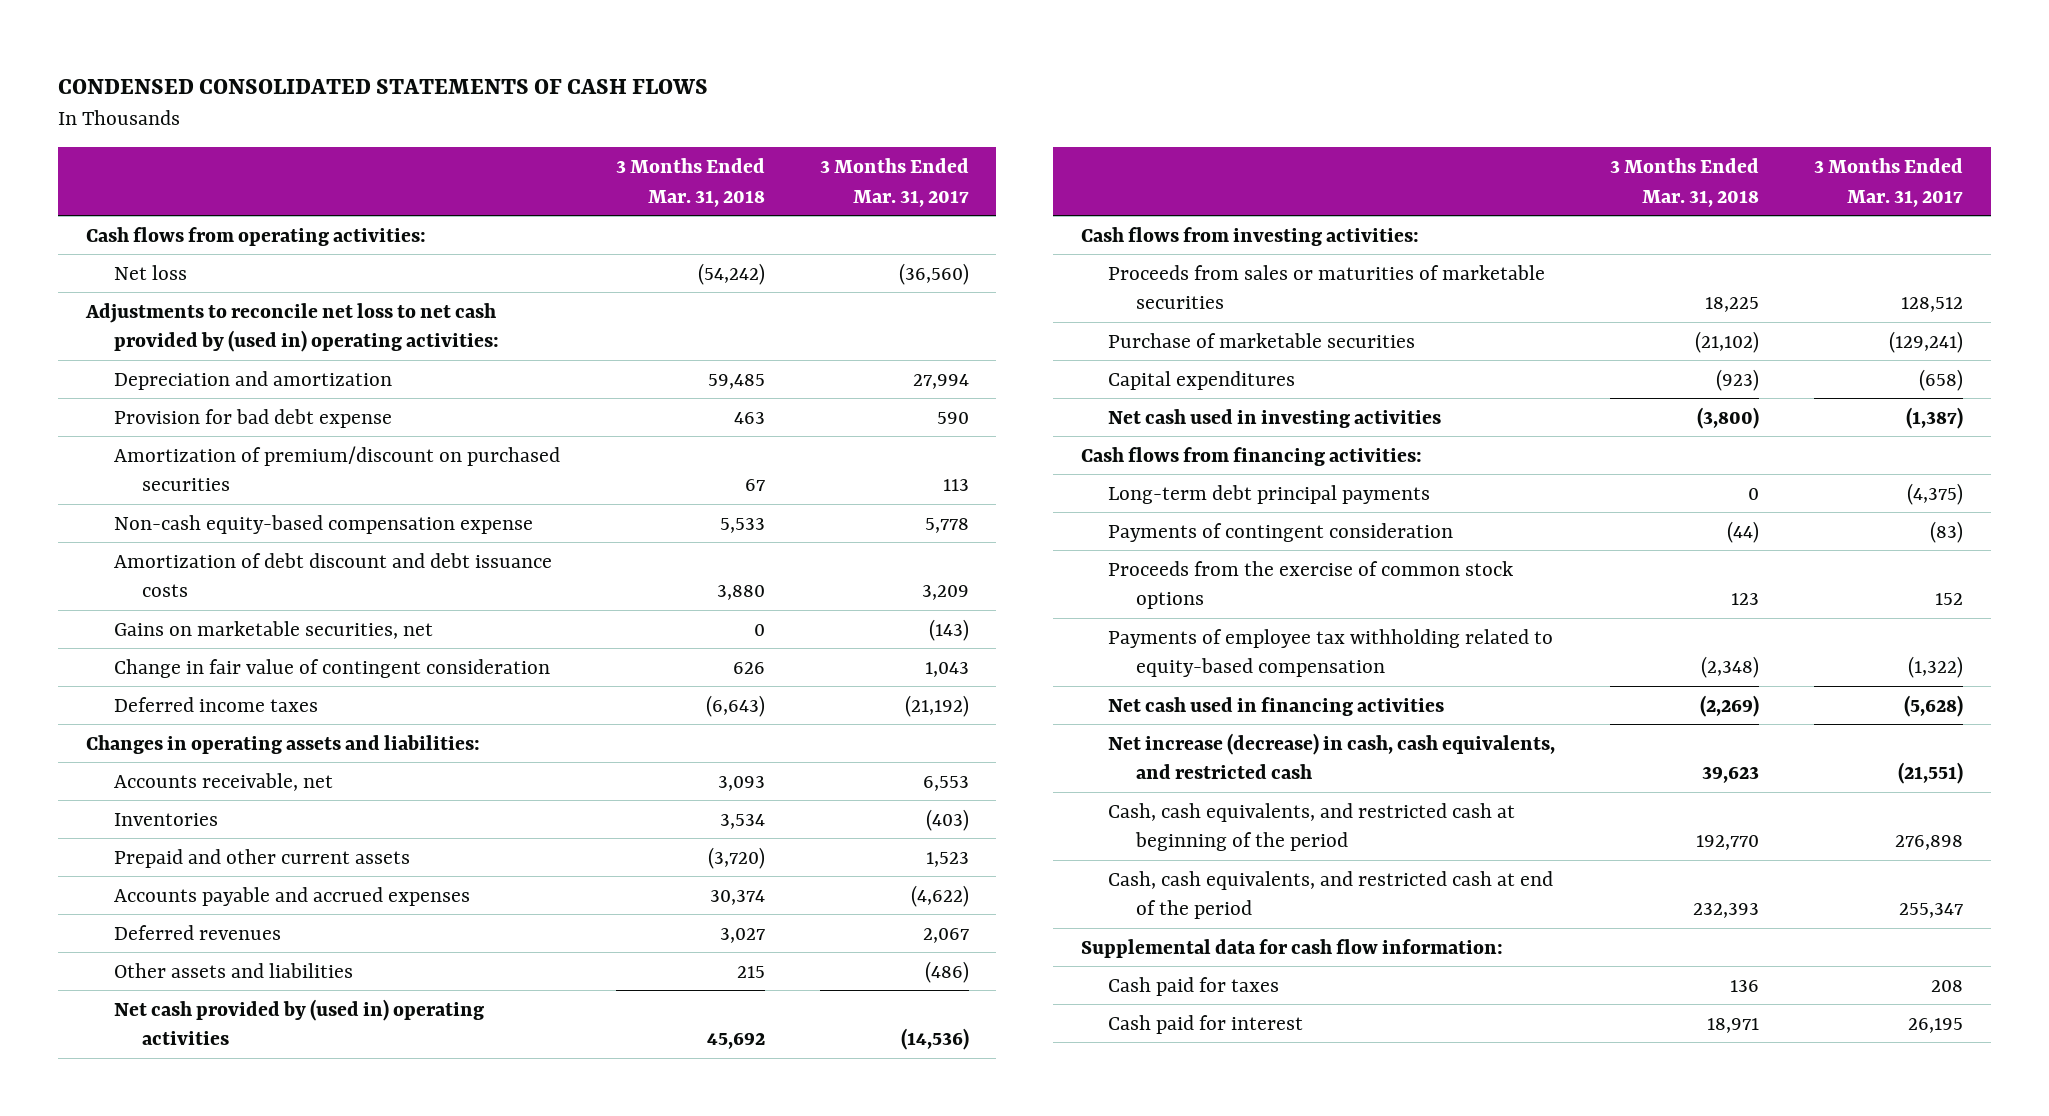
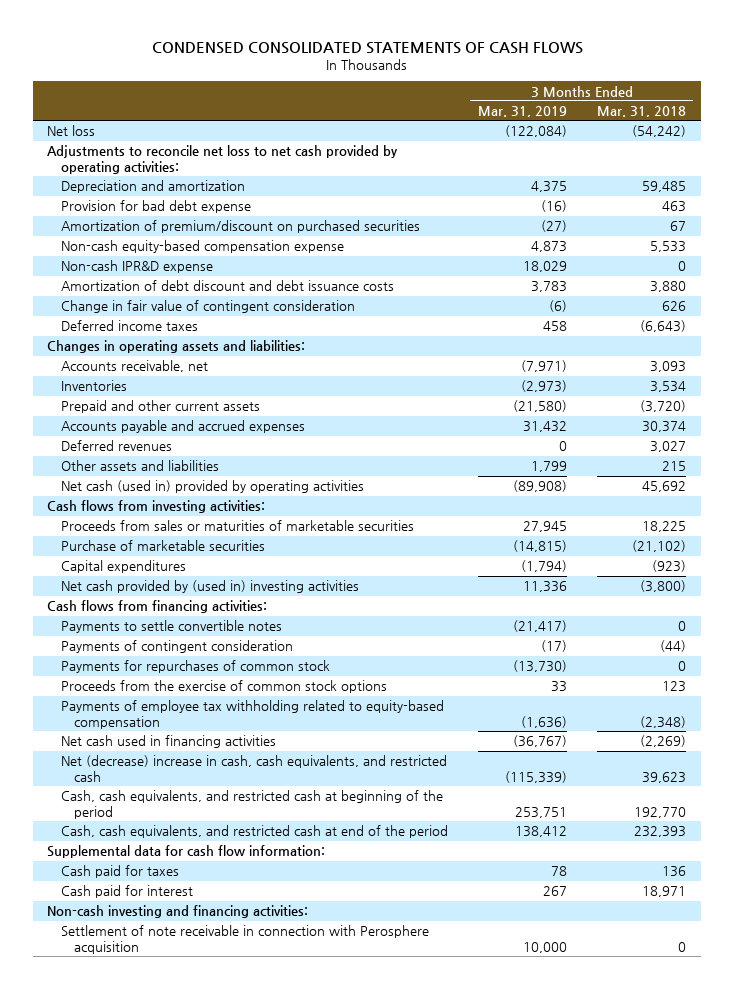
[819,157,969,207] 3 Months Ended Mar. 31, 2017 -> none
none -> [477,106,567,118] Mar. 31, 2019
[85,226,426,246] Cash flows from operating activities: -> none
[84,302,499,353] Adjustments to reconcile net loss to net cash provided by (used in) operating activities: -> [47,145,399,174] Adjustments to reconcile net loss to net cash provided by operating activities:
none -> [60,260,213,274] Non-cash IPR&D expense
[113,620,433,639] Gains on marketable securities, net -> none
[113,998,484,1046] Net cash provided by (used in) operating activities -> [60,480,364,494] Net cash (used in) provided by operating activities
[1108,408,1442,428] Net cash used in investing activities -> [60,580,359,594] Net cash provided by (used in) investing activities
[1108,484,1431,504] Long-term debt principal payments -> none
none -> [60,620,282,634] Payments to settle convertible notes
none -> [60,660,330,674] Payments for repurchases of common stock
[1108,732,1556,780] Net increase (decrease) in cash, cash equivalents, and restricted cash -> [60,755,447,782] Net (decrease) increase in cash, cash equivalents, and restricted cash
none -> [47,905,309,919] Non-cash investing and financing activities:
none -> [60,925,429,954] Settlement of note receivable in connection with Perosphere acquisition

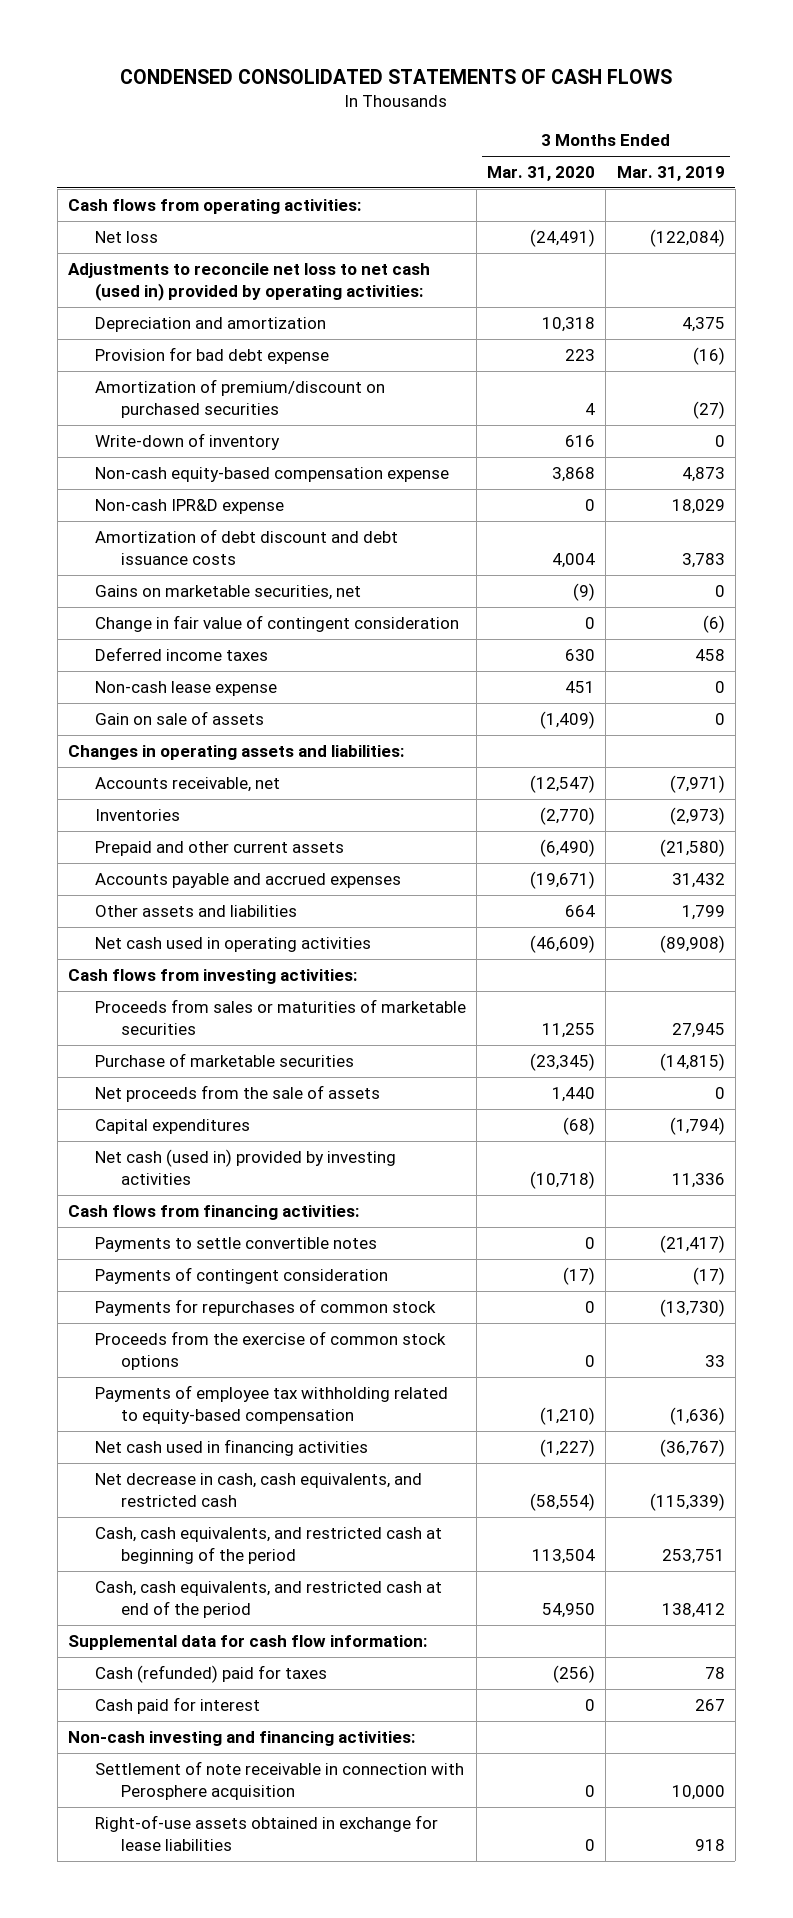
[596,106,686,118] Mar. 31, 2018 -> none
none -> [487,166,596,182] Mar. 31, 2020
none -> [68,198,362,214] Cash flows from operating activities:
[47,145,399,174] Adjustments to reconcile net loss to net cash provided by operating activities: -> [68,262,431,301] Adjustments to reconcile net loss to net cash (used in) provided by operating activities:
none -> [94,432,280,450] Write-down of inventory
none -> [94,584,361,600] Gains on marketable securities, net
none -> [94,680,277,696] Non-cash lease expense
none -> [94,710,264,725] Gain on sale of assets
[60,440,172,452] Deferred revenues -> none
[60,480,364,494] Net cash (used in) provided by operating activities -> [94,936,371,952] Net cash used in operating activities
none -> [94,1084,380,1102] Net proceeds from the sale of assets
[60,580,359,594] Net cash provided by (used in) investing activities -> [94,1148,396,1185] Net cash (used in) provided by investing activities
[60,755,447,782] Net (decrease) increase in cash, cash equivalents, and restricted cash -> [94,1472,422,1507] Net decrease in cash, cash equivalents, and restricted cash
[60,865,179,879] Cash paid for taxes -> [94,1664,327,1683] Cash (refunded) paid for taxes
none -> [94,1814,438,1851] Right-of-use assets obtained in exchange for lease liabilities

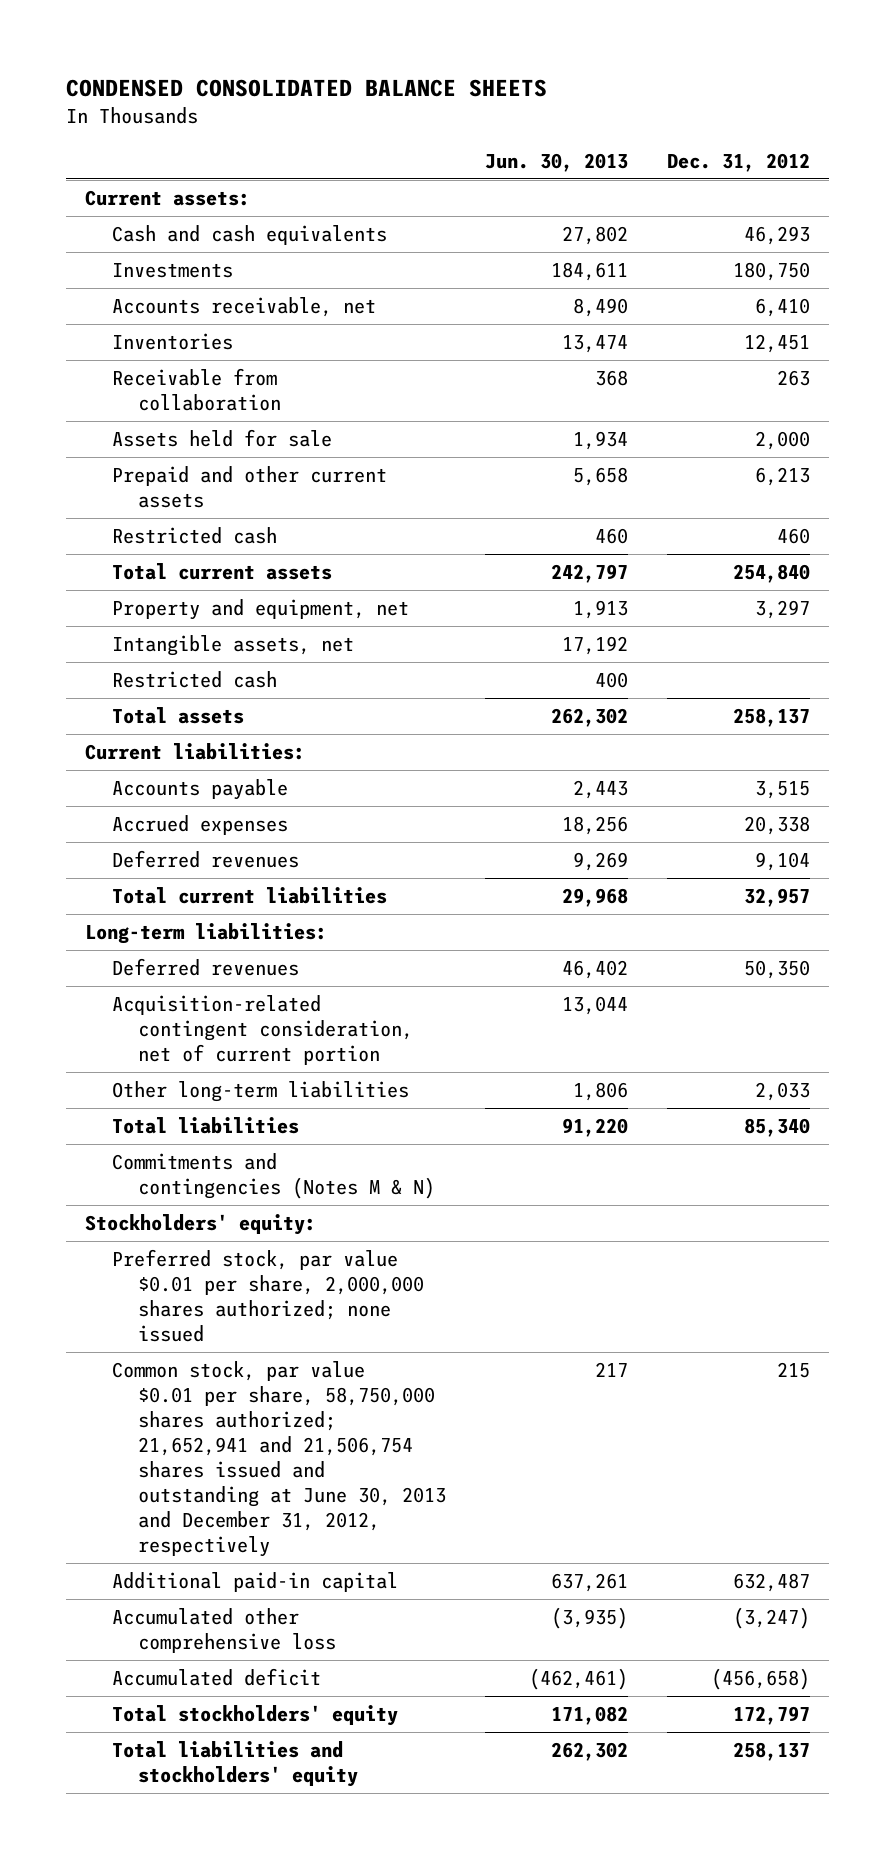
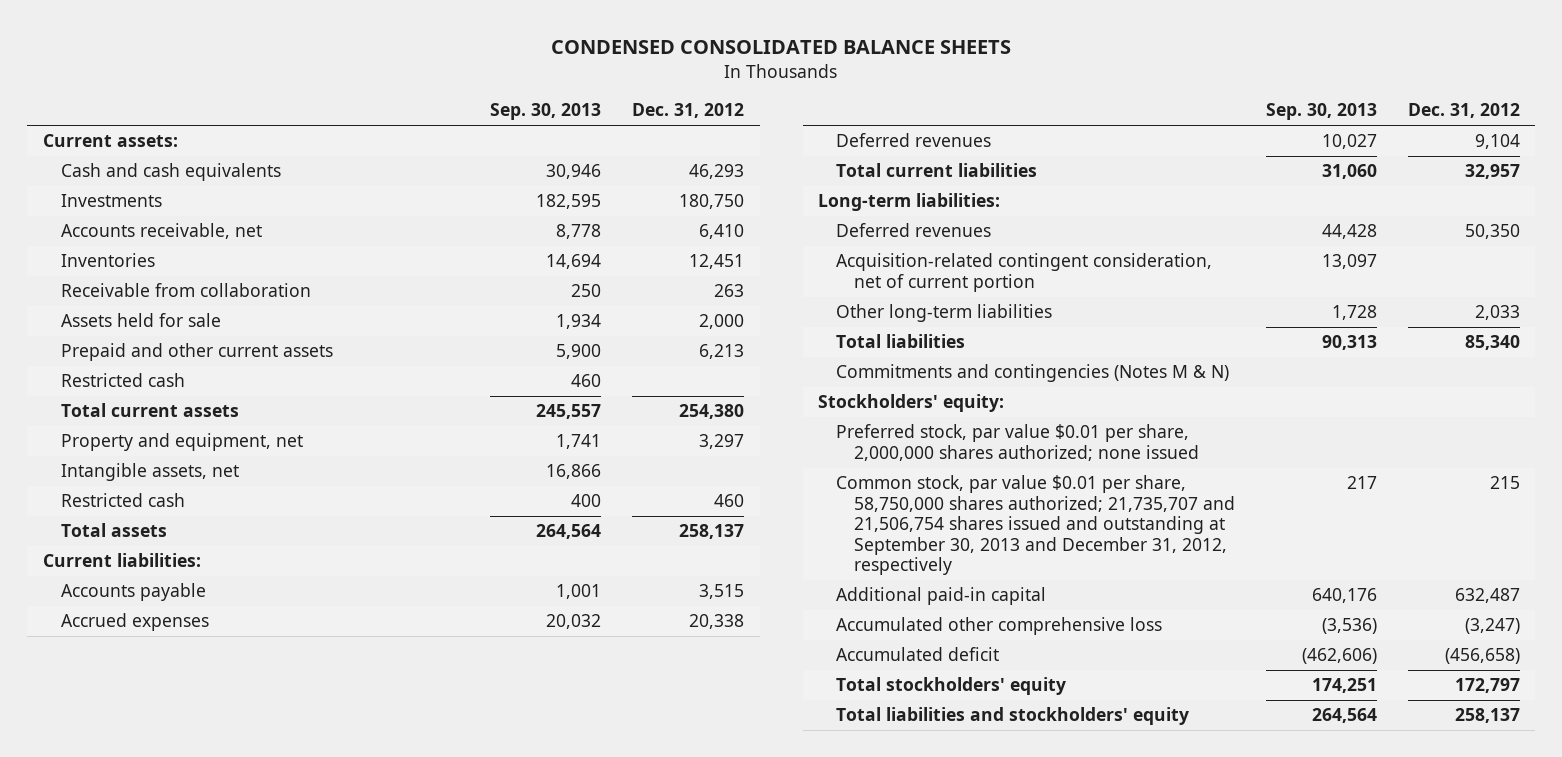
[485,153,629,173] Jun. 30, 2013 -> none
none -> [490,103,602,121] Sep. 30, 2013
[111,670,277,688] Restricted cash -> [60,373,185,388] Restricted cash
[732,563,810,583] 254,840 -> [679,404,745,420] 254,380
[111,526,277,544] Restricted cash -> [60,493,185,508] Restricted cash
[111,1360,447,1557] Common stock, par value $0.01 per share, 58,750,000 shares authorized; 21,652,941 and 21,506,754 shares issued and outstanding at June 30, 2013 and December 31, 2012, respectively -> [836,475,1235,575] Common stock, par value $0.01 per share, 58,750,000 shares authorized; 21,735,707 and 21,506,754 shares issued and outstanding at September 30, 2013 and December 31, 2012, respectively

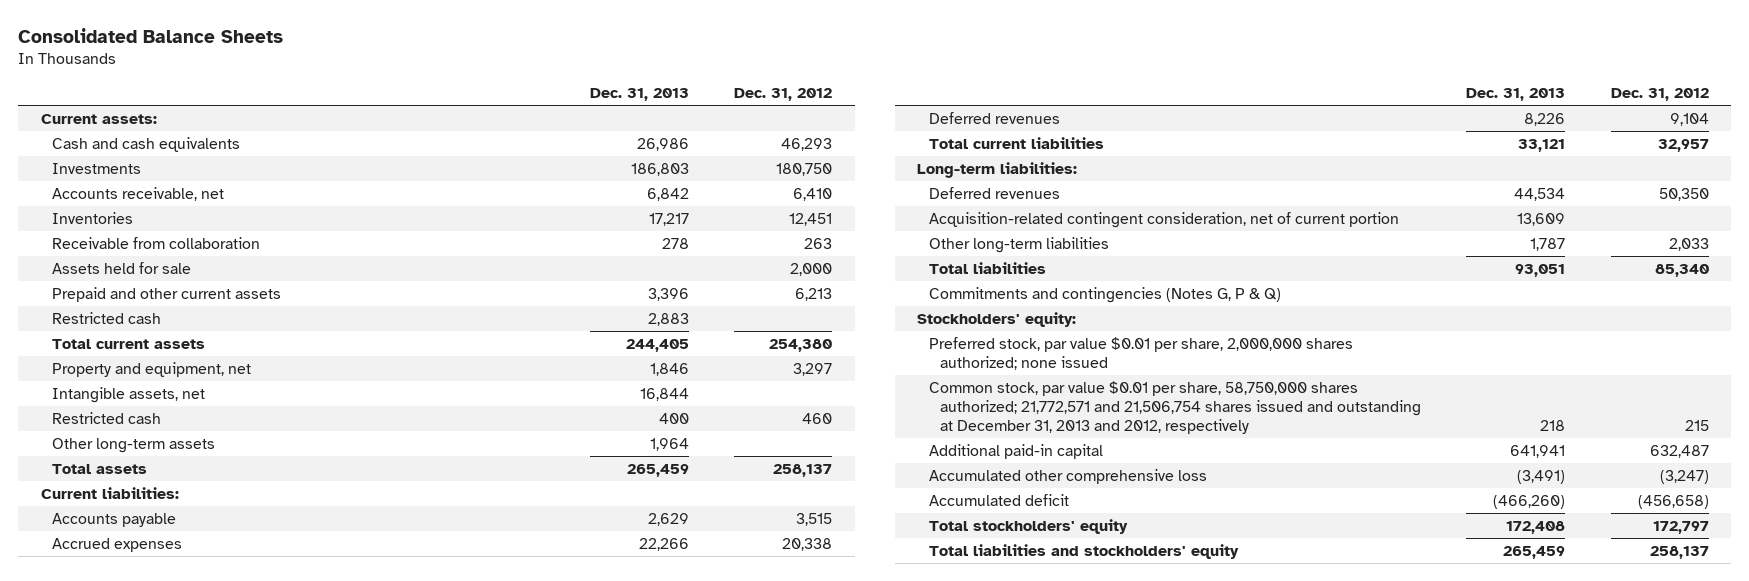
[551,40,1012,55] CONDENSED CONSOLIDATED BALANCE SHEETS -> [18,27,284,43] Consolidated Balance Sheets
[490,103,602,121] Sep. 30, 2013 -> none
none -> [589,88,689,102] Dec. 31, 2013
none -> [52,437,216,453] Other long-term assets
[836,364,1230,383] Commitments and contingencies (Notes M & N) -> [928,286,1281,303] Commitments and contingencies (Notes G, P & Q)
[836,475,1235,575] Common stock, par value $0.01 per share, 58,750,000 shares authorized; 21,735,707 and 21,506,754 shares issued and outstanding at September 30, 2013 and December 31, 2012, respectively -> [928,380,1421,435] Common stock, par value $0.01 per share, 58,750,000 shares authorized; 21,772,571 and 21,506,754 shares issued and outstanding at December 31, 2013 and 2012, respectively

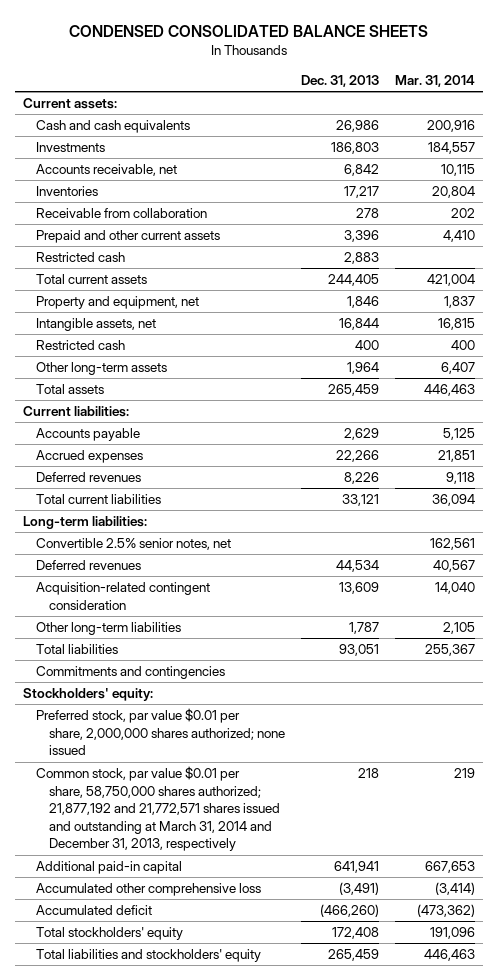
[18,27,284,43] Consolidated Balance Sheets -> [69,24,429,37] CONDENSED CONSOLIDATED BALANCE SHEETS
[734,88,833,102] Dec. 31, 2012 -> none
none -> [394,74,475,87] Mar. 31, 2014
[52,261,192,274] Assets held for sale -> none
none -> [36,538,232,551] Convertible 2.5% senior notes, net
[928,211,1399,228] Acquisition-related contingent consideration, net of current portion -> [36,582,211,610] Acquisition-related contingent consideration
[928,286,1281,303] Commitments and contingencies (Notes G, P & Q) -> [36,666,226,680] Commitments and contingencies
[928,380,1421,435] Common stock, par value $0.01 per share, 58,750,000 shares authorized; 21,772,571 and 21,506,754 shares issued and outstanding at December 31, 2013 and 2012, respectively -> [36,766,281,852] Common stock, par value $0.01 per share, 58,750,000 shares authorized; 21,877,192 and 21,772,571 shares issued and outstanding at March 31, 2014 and December 31, 2013, respectively

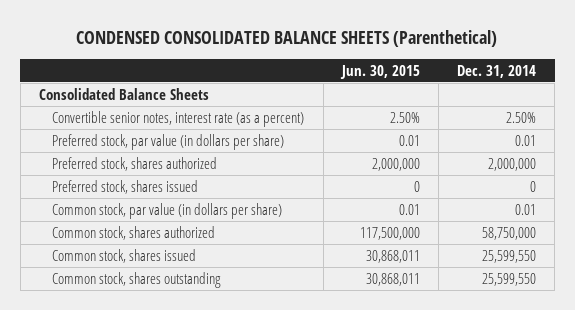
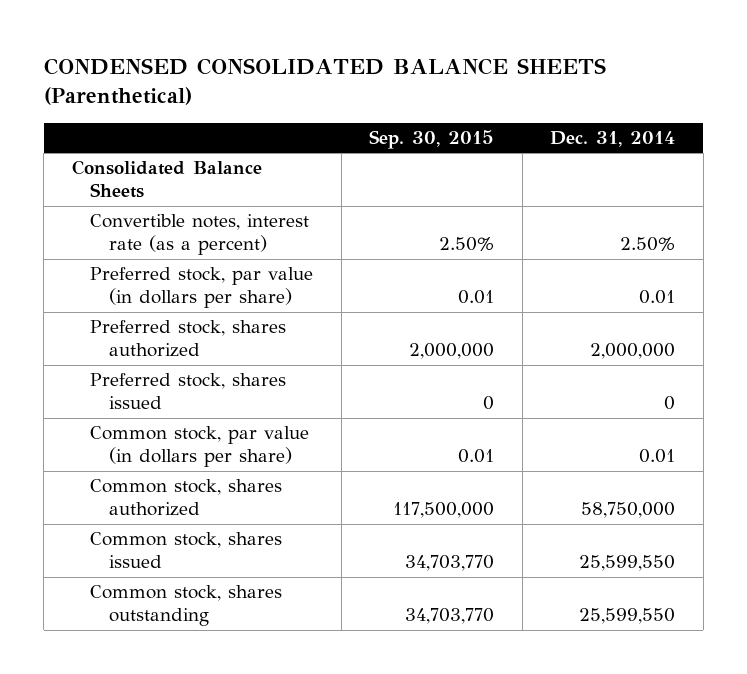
[339,64,420,79] Jun. 30, 2015 -> none
none -> [369,129,495,149] Sep. 30, 2015
[52,111,305,128] Convertible senior notes, interest rate (as a percent) -> [90,214,310,256] Convertible notes, interest rate (as a percent)

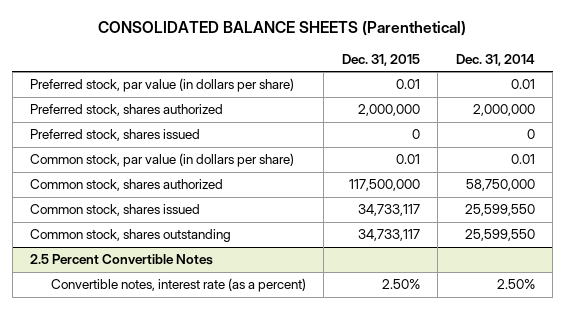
[43,57,606,106] CONDENSED CONSOLIDATED BALANCE SHEETS (Parenthetical) -> [98,21,467,37] CONSOLIDATED BALANCE SHEETS (Parenthetical)
[369,129,495,149] Sep. 30, 2015 -> none
none -> [341,53,420,66] Dec. 31, 2015
[71,160,262,199] Consolidated Balance Sheets -> none
[90,214,310,256] Convertible notes, interest rate (as a percent) -> none
none -> [30,254,214,266] 2.5 Percent Convertible Notes
none -> [50,278,306,293] Convertible notes, interest rate (as a percent)

